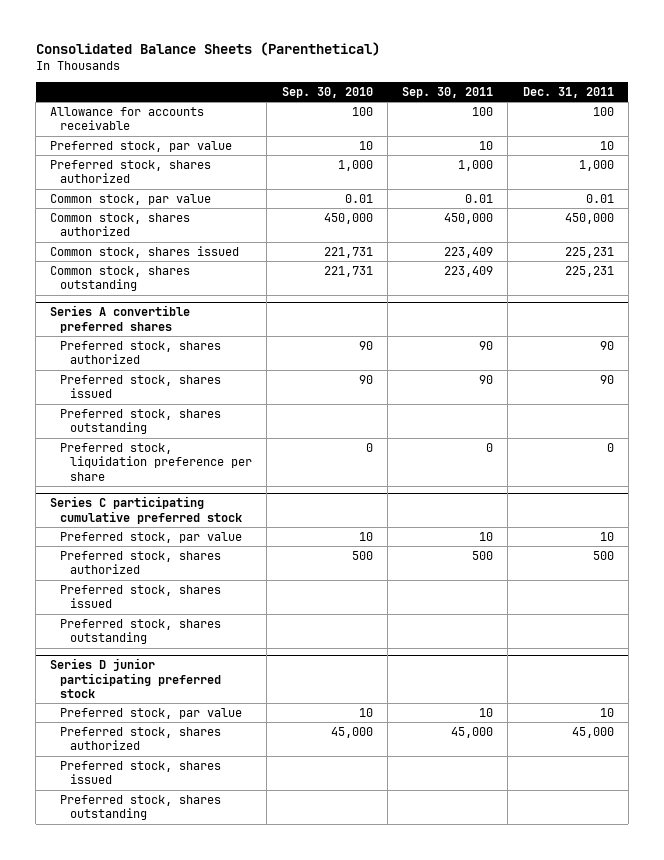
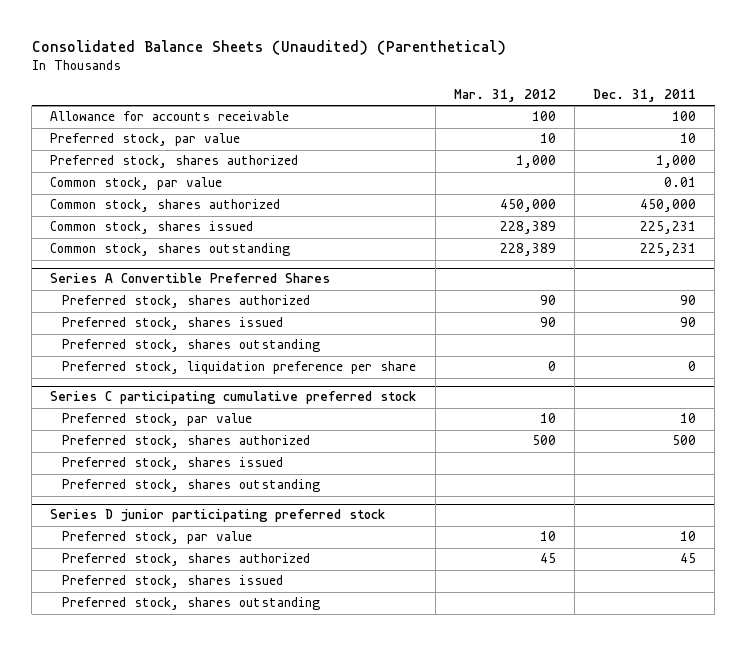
[35,42,380,57] Consolidated Balance Sheets (Parenthetical) -> [31,40,506,56] Consolidated Balance Sheets (Unaudited) (Parenthetical)
[281,86,373,98] Sep. 30, 2010 -> none
[402,86,494,98] Sep. 30, 2011 -> none
none -> [453,89,556,103] Mar. 31, 2012
[50,305,191,333] Series A convertible preferred shares -> [50,273,331,284] Series A Convertible Preferred Shares
[571,726,614,738] 45,000 -> [680,553,697,564] 45

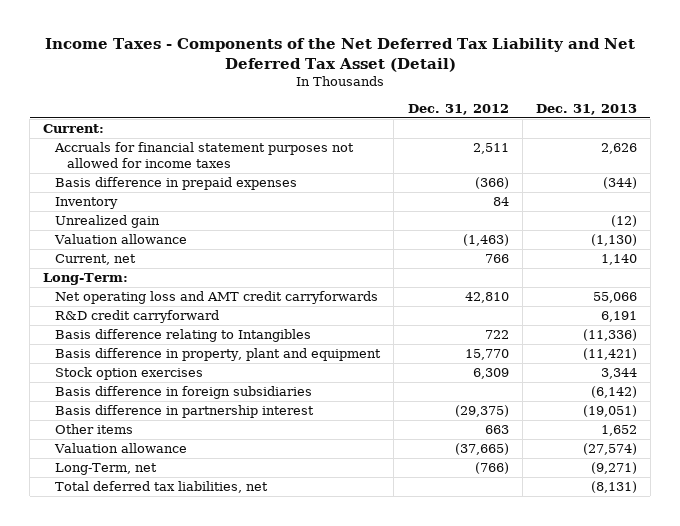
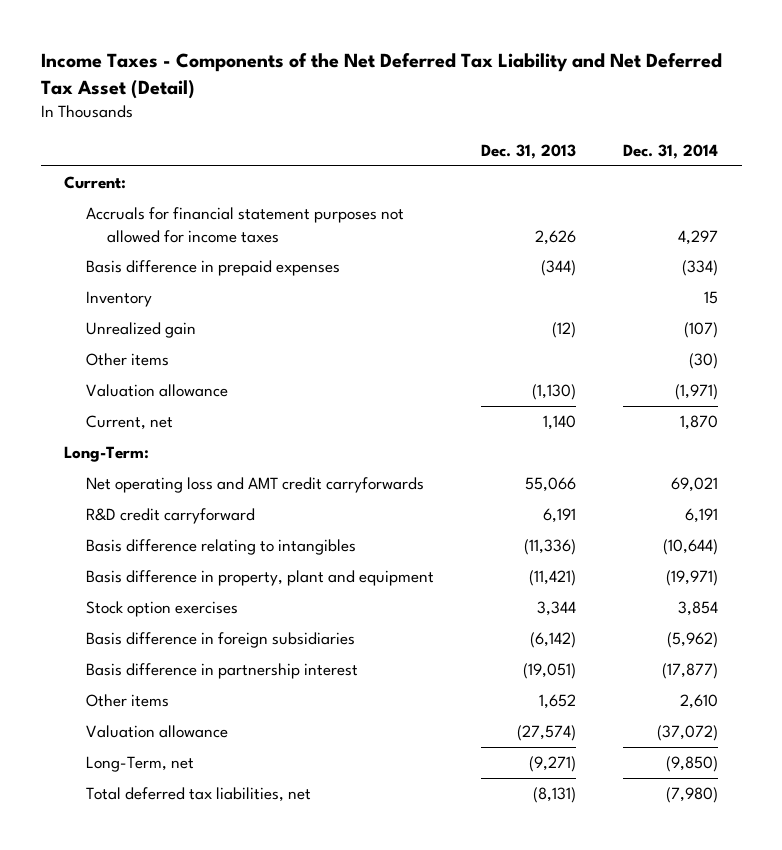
[407,103,509,115] Dec. 31, 2012 -> none
none -> [623,143,719,159] Dec. 31, 2014
none -> [85,353,169,367] Other items
[55,329,312,343] Basis difference relating to Intangibles -> [85,539,356,556] Basis difference relating to intangibles

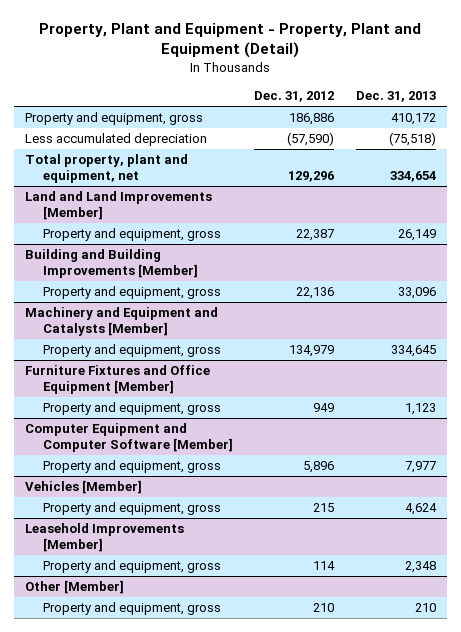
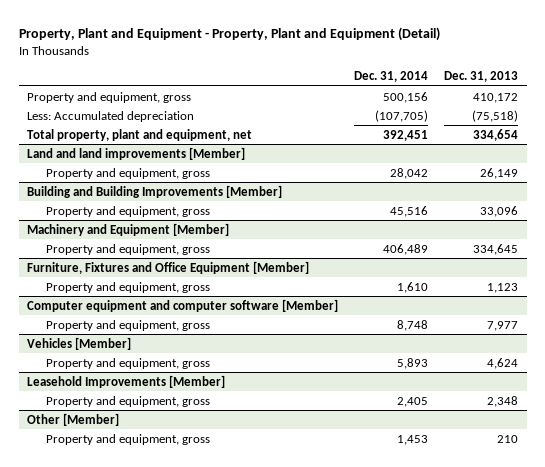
[254,91,335,103] Dec. 31, 2012 -> none
none -> [354,71,429,83] Dec. 31, 2014
[24,133,207,147] Less accumulated depreciation -> [26,110,194,122] Less: Accumulated depreciation
[24,191,212,221] Land and Land Improvements [Member] -> [26,146,245,160] Land and land improvements [Member]
[24,307,218,337] Machinery and Equipment and Catalysts [Member] -> [26,222,229,236] Machinery and Equipment [Member]
[24,365,210,395] Furniture Fixtures and Office Equipment [Member] -> [26,260,309,274] Furniture, Fixtures and Office Equipment [Member]
[24,423,233,453] Computer Equipment and Computer Software [Member] -> [26,298,338,312] Computer equipment and computer software [Member]

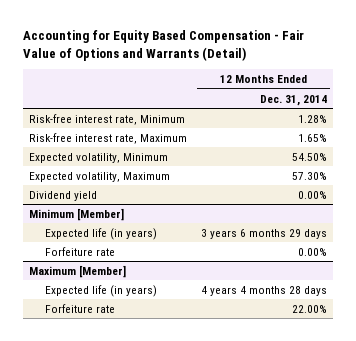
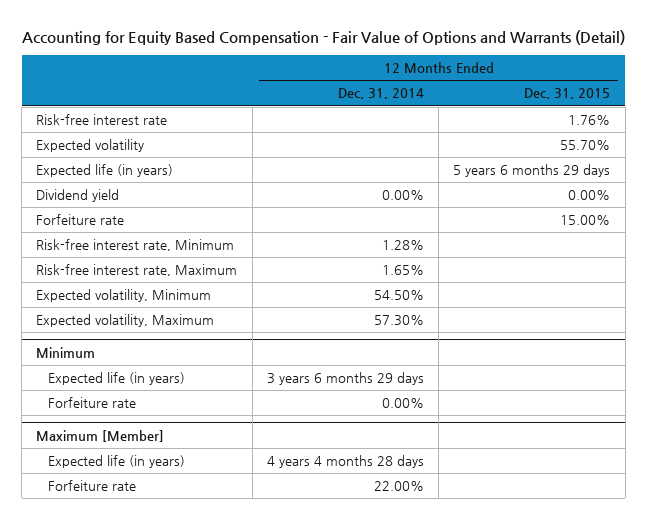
none -> [524,88,611,100] Dec. 31, 2015
none -> [36,114,168,126] Risk-free interest rate
none -> [36,139,145,153] Expected volatility
none -> [36,164,174,178] Expected life (in years)
[29,190,98,201] Dividend yield -> [36,189,120,203] Dividend yield
none -> [36,214,125,226] Forfeiture rate
[29,207,125,221] Minimum [Member] -> [36,346,96,358] Minimum

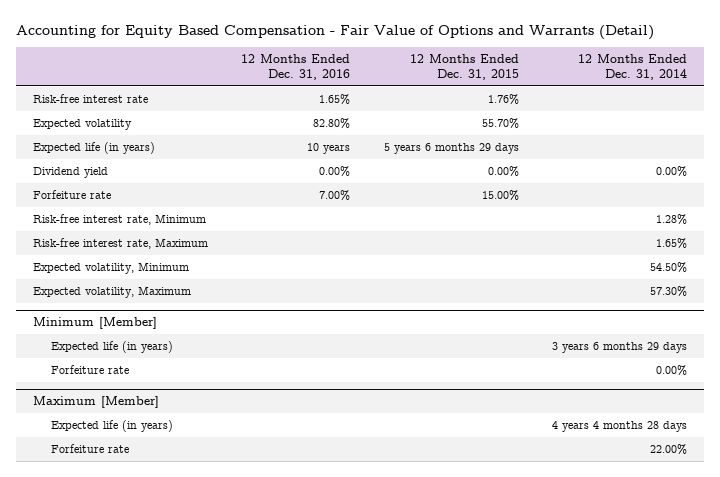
none -> [241,54,351,80] 12 Months Ended Dec. 31, 2016
[36,346,96,358] Minimum -> [32,317,157,330] Minimum [Member]

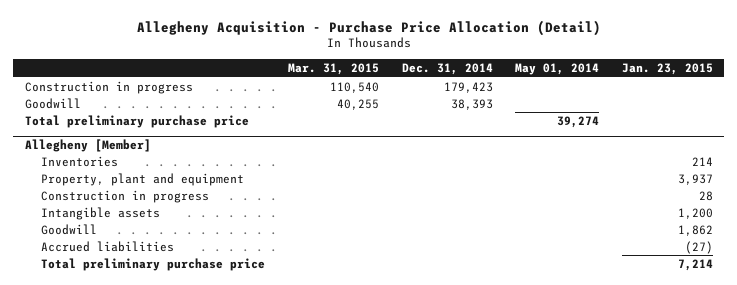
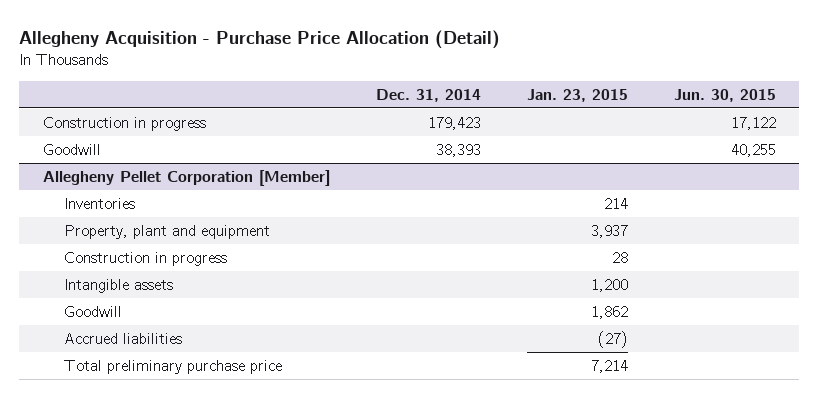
[287,63,379,76] Mar. 31, 2015 -> none
[515,63,600,76] May 01, 2014 -> none
none -> [674,88,777,102] Jun. 30, 2015
[24,114,249,128] Total preliminary purchase price -> none
[24,138,151,152] Allegheny [Member] -> [42,169,330,186] Allegheny Pellet Corporation [Member]

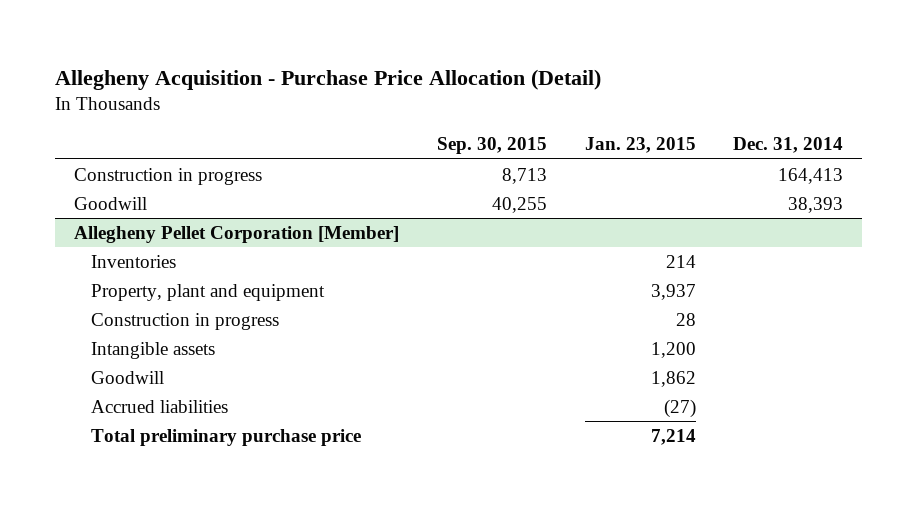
[674,88,777,102] Jun. 30, 2015 -> none
none -> [436,137,547,155] Sep. 30, 2015
[427,116,481,130] 179,423 -> [778,167,844,184] 164,413

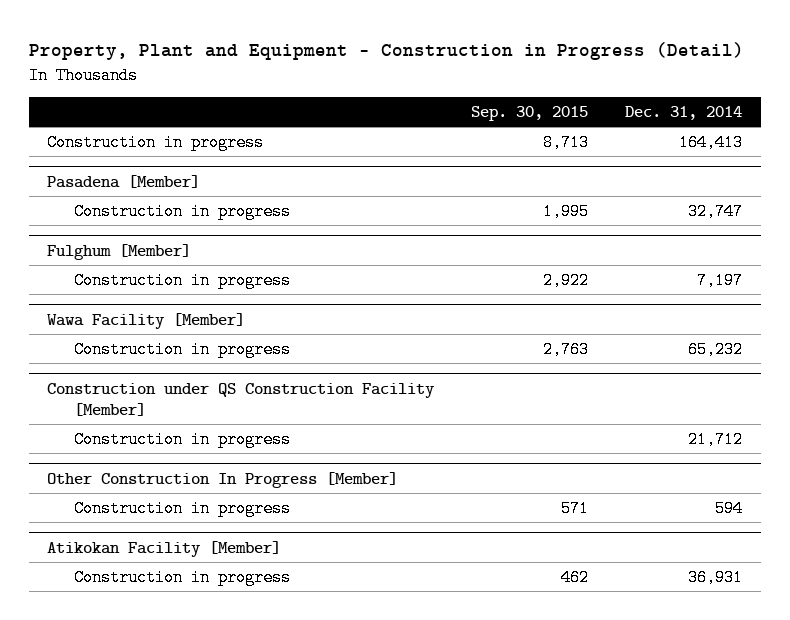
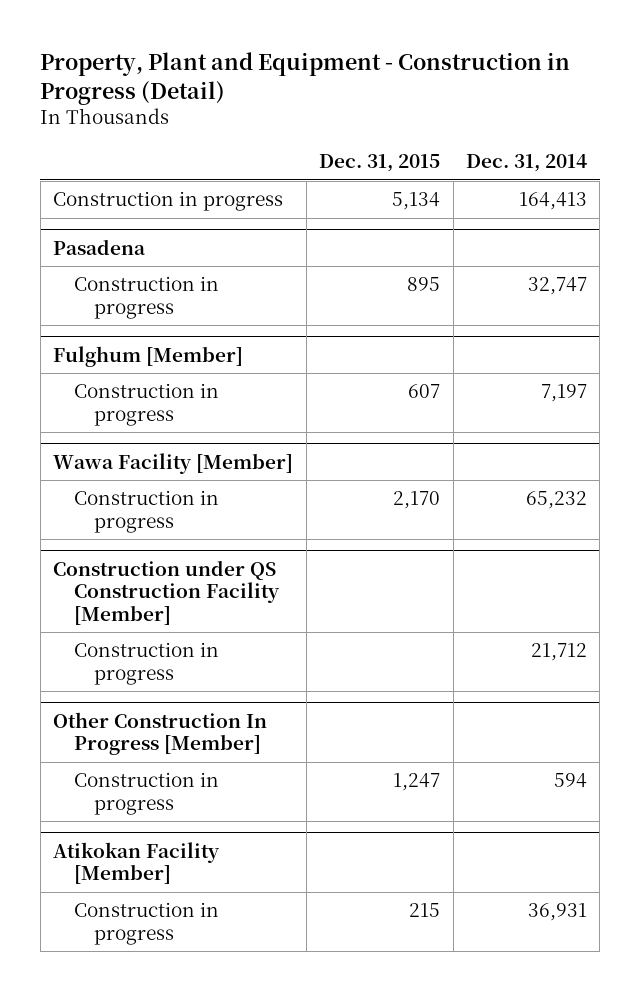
[471,106,589,122] Sep. 30, 2015 -> none
none -> [319,154,441,173] Dec. 31, 2015
[47,174,201,188] Pasadena [Member] -> [53,238,147,255] Pasadena

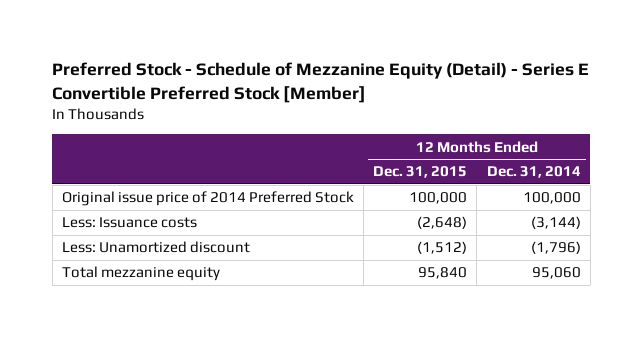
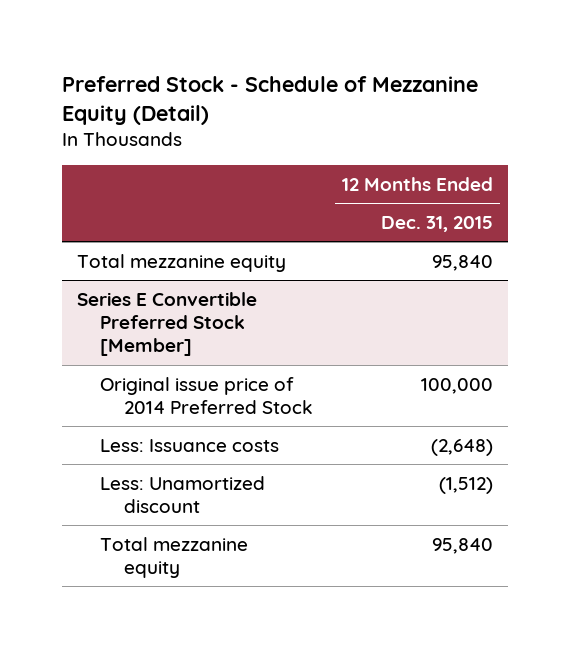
[52,62,590,103] Preferred Stock - Schedule of Mezzanine Equity (Detail) - Series E Convertible Preferred Stock [Member] -> [62,75,479,125] Preferred Stock - Schedule of Mezzanine Equity (Detail)
[486,166,581,179] Dec. 31, 2014 -> none
none -> [77,253,287,272] Total mezzanine equity
none -> [77,291,258,357] Series E Convertible Preferred Stock [Member]

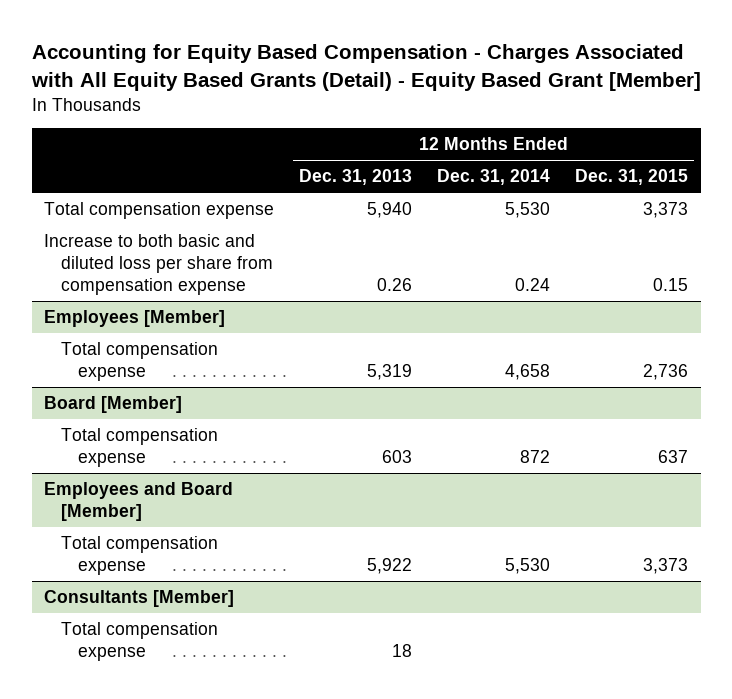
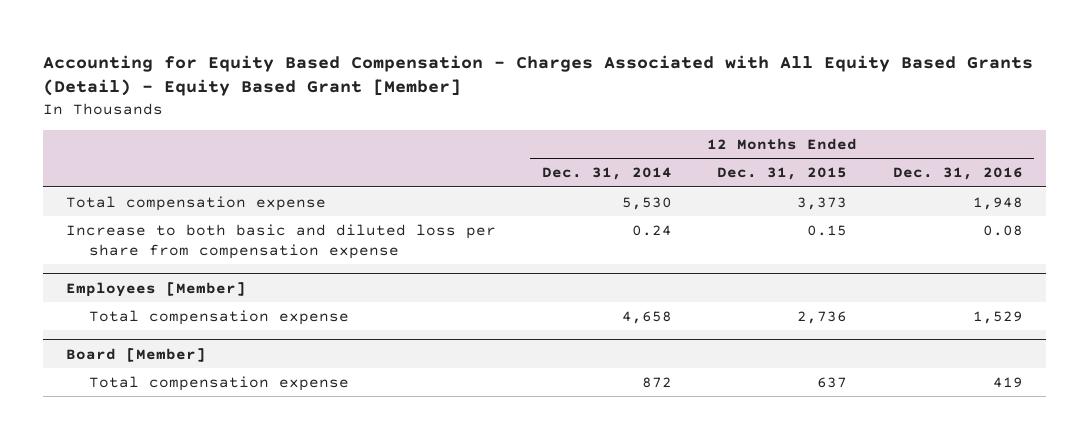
[299,169,413,186] Dec. 31, 2013 -> none
none -> [893,167,1024,181] Dec. 31, 2016
[44,482,234,521] Employees and Board [Member] -> none
[61,536,219,575] Total compensation expense -> none
[44,590,235,608] Consultants [Member] -> none
[61,622,219,661] Total compensation expense -> none

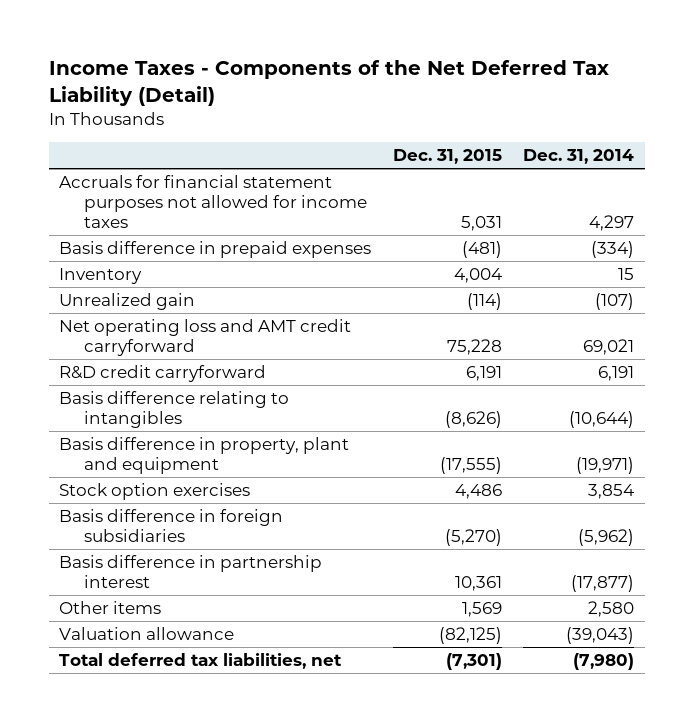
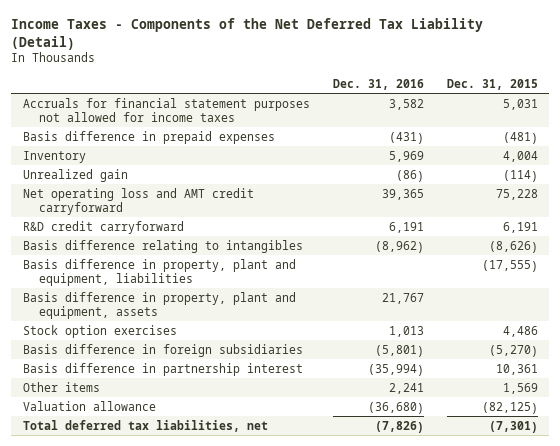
[523,149,635,165] Dec. 31, 2014 -> none
none -> [332,78,424,90] Dec. 31, 2016
[59,436,350,474] Basis difference in property, plant and equipment -> [22,258,296,286] Basis difference in property, plant and equipment, liabilities
none -> [22,291,296,319] Basis difference in property, plant and equipment, assets

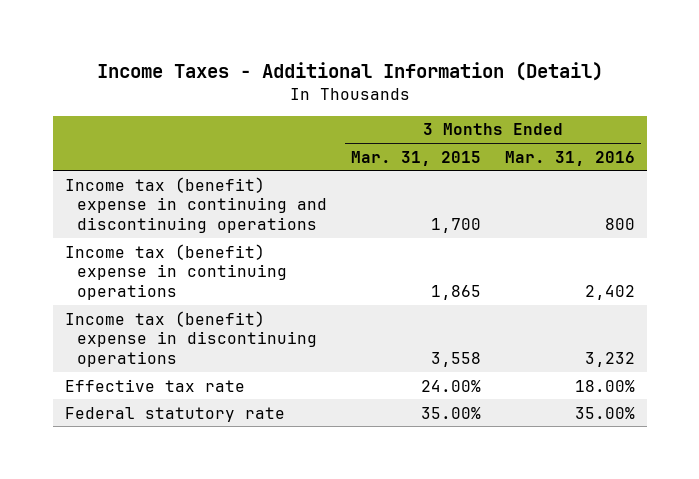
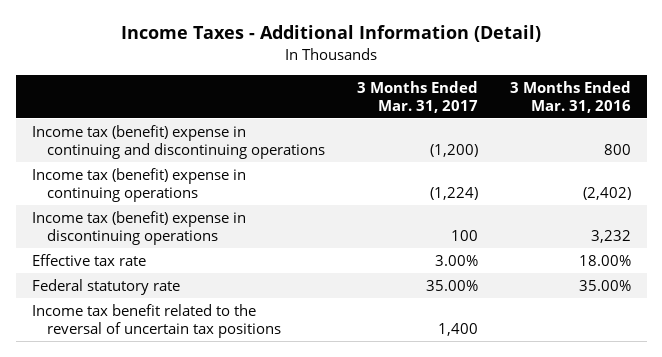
[351,150,482,166] Mar. 31, 2015 -> none
none -> [357,80,479,113] 3 Months Ended Mar. 31, 2017
[584,285,635,301] 2,402 -> [582,186,631,200] (2,402)
none -> [31,303,282,338] Income tax benefit related to the reversal of uncertain tax positions

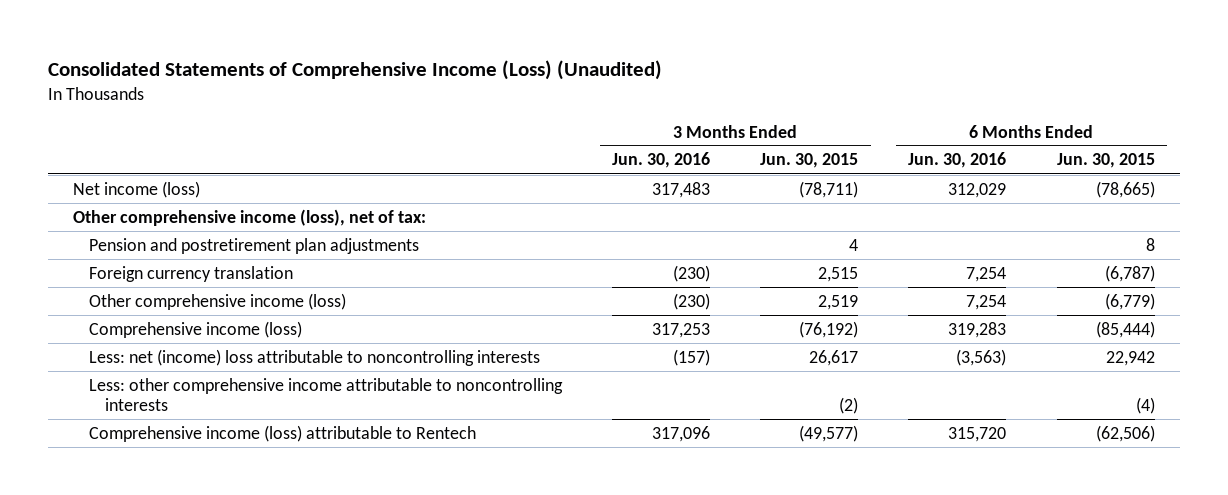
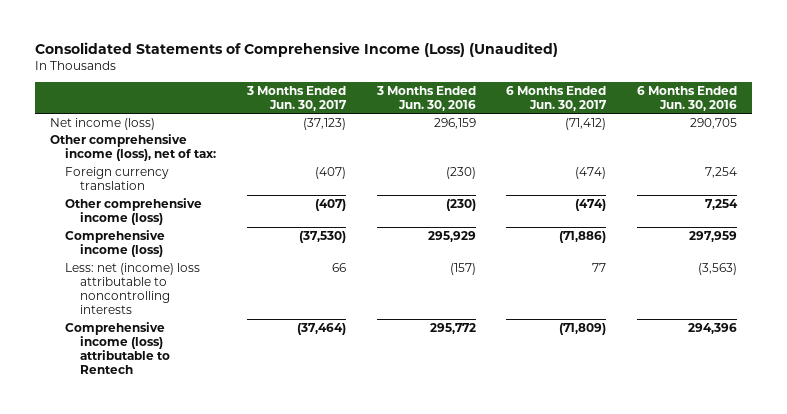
[760,153,859,169] Jun. 30, 2015 -> none
[1056,153,1155,169] Jun. 30, 2015 -> none
none -> [245,85,347,111] 3 Months Ended Jun. 30, 2017
none -> [506,85,608,111] 6 Months Ended Jun. 30, 2017
[652,181,711,198] 317,483 -> [433,117,476,129] 296,159
[948,182,1007,198] 312,029 -> [690,117,738,129] 290,705
[88,237,419,254] Pension and postretirement plan adjustments -> none
[652,322,711,338] 317,253 -> [427,230,476,242] 295,929
[948,321,1007,338] 319,283 -> [689,230,738,242] 297,959
[88,377,563,412] Less: other comprehensive income attributable to noncontrolling interests -> none
[652,425,711,442] 317,096 -> [429,322,476,334] 295,772
[948,426,1007,442] 315,720 -> [688,322,738,334] 294,396

